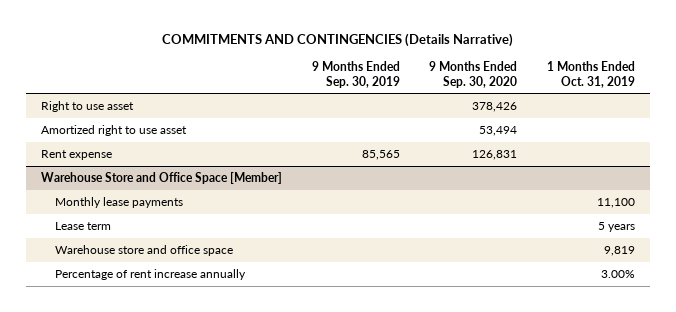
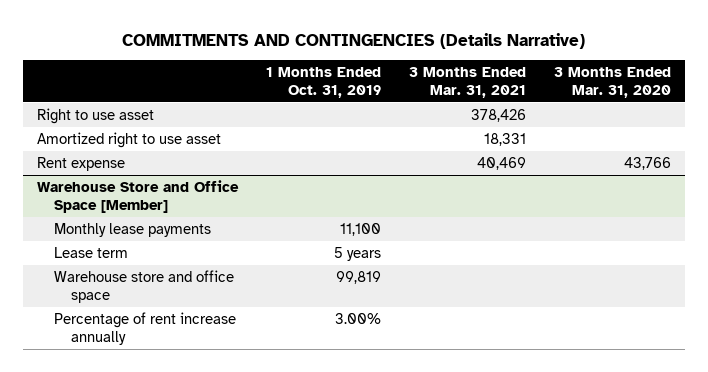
[311,60,400,88] 9 Months Ended Sep. 30, 2019 -> none
[429,60,518,88] 9 Months Ended Sep. 30, 2020 -> none
none -> [409,66,527,98] 3 Months Ended Mar. 31, 2021
none -> [553,66,671,98] 3 Months Ended Mar. 31, 2020
[604,245,636,256] 9,819 -> [336,271,382,285] 99,819

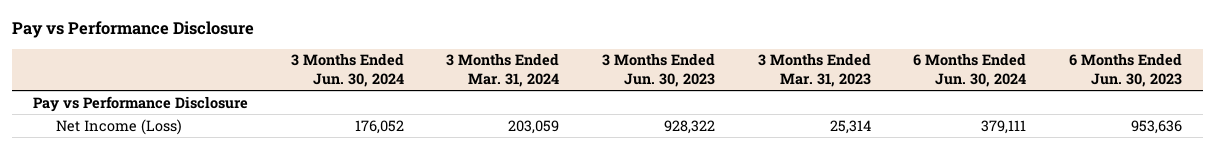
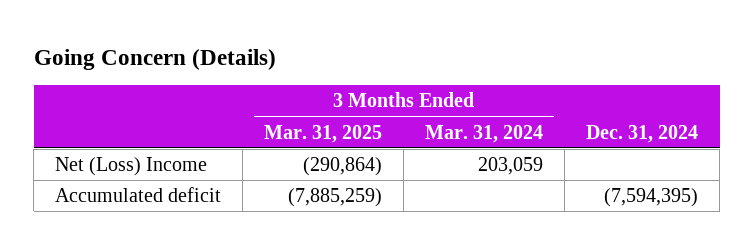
[12,21,255,39] Pay vs Performance Disclosure -> [33,49,276,71] Going Concern (Details)
[290,53,404,87] 3 Months Ended Jun. 30, 2024 -> none
[602,53,716,87] 3 Months Ended Jun. 30, 2023 -> none
[757,53,871,87] 3 Months Ended Mar. 31, 2023 -> none
[913,53,1027,87] 6 Months Ended Jun. 30, 2024 -> none
[1068,53,1182,87] 6 Months Ended Jun. 30, 2023 -> none
none -> [264,124,383,143] Mar. 31, 2025
none -> [586,124,699,143] Dec. 31, 2024
[33,95,249,112] Pay vs Performance Disclosure -> none
[55,118,182,135] Net Income (Loss) -> [55,157,208,177] Net (Loss) Income
none -> [55,187,222,203] Accumulated deficit

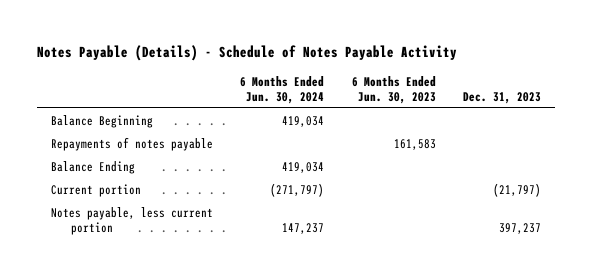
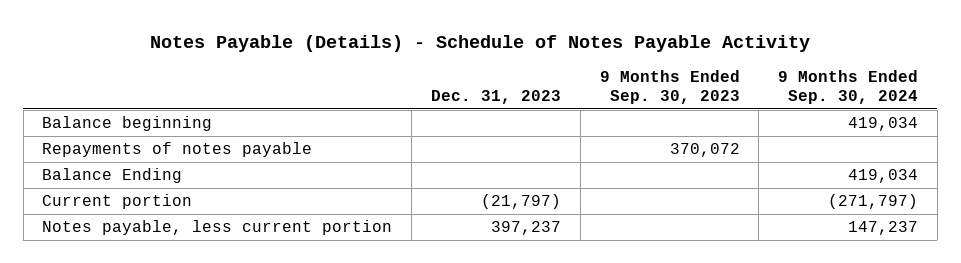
[240,75,325,104] 6 Months Ended Jun. 30, 2024 -> none
[351,75,436,104] 6 Months Ended Jun. 30, 2023 -> none
none -> [599,69,740,105] 9 Months Ended Sep. 30, 2023
none -> [778,69,919,105] 9 Months Ended Sep. 30, 2024
[51,114,154,128] Balance Beginning -> [42,116,213,132] Balance beginning

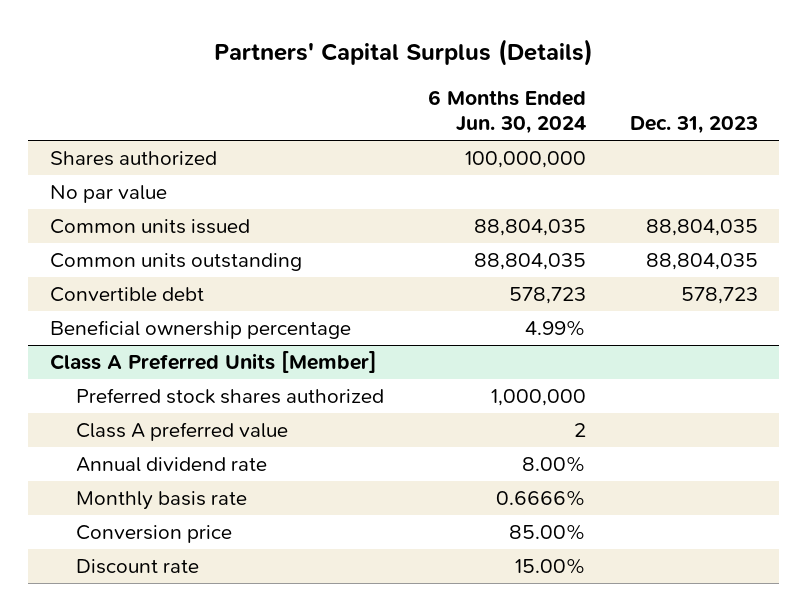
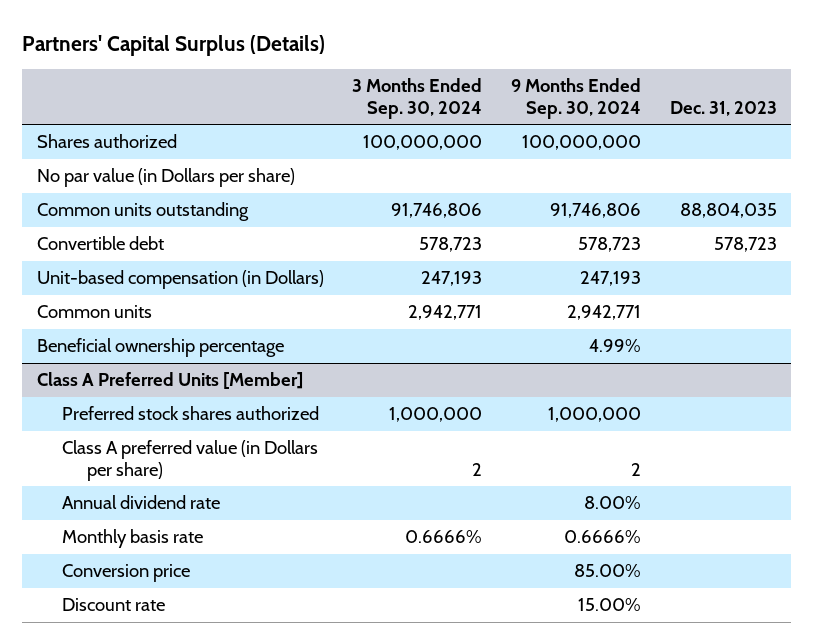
[427,90,586,135] 6 Months Ended Jun. 30, 2024 -> none
none -> [352,78,483,120] 3 Months Ended Sep. 30, 2024
none -> [511,78,642,120] 9 Months Ended Sep. 30, 2024
[50,219,251,235] Common units issued -> none
[50,185,168,204] No par value -> [36,168,295,188] No par value (in Dollars per share)
none -> [36,270,324,290] Unit-based compensation (in Dollars)
none -> [36,305,152,319] Common units
[76,422,289,442] Class A preferred value -> [61,440,318,481] Class A preferred value (in Dollars per share)

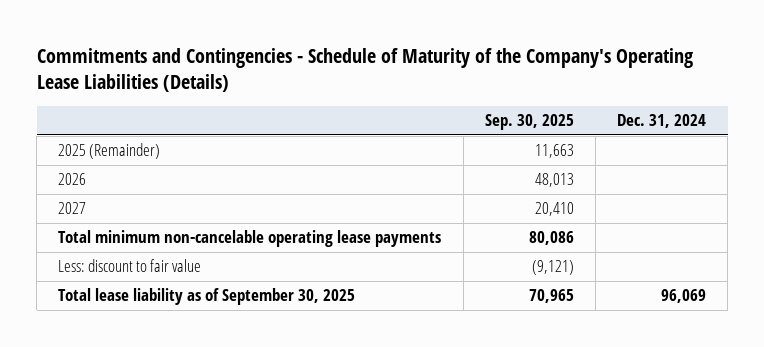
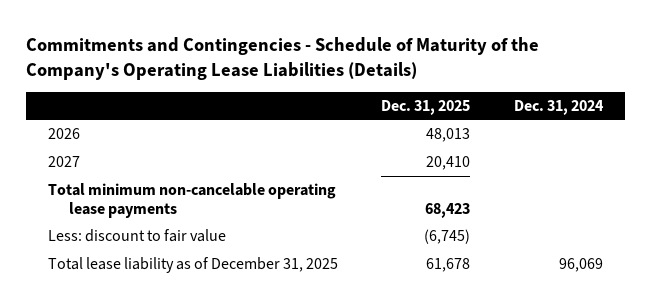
[484,114,574,131] Sep. 30, 2025 -> none
none -> [381,99,471,115] Dec. 31, 2025
[58,143,161,160] 2025 (Remainder) -> none
[58,288,356,306] Total lease liability as of September 30, 2025 -> [47,257,338,274] Total lease liability as of December 31, 2025

